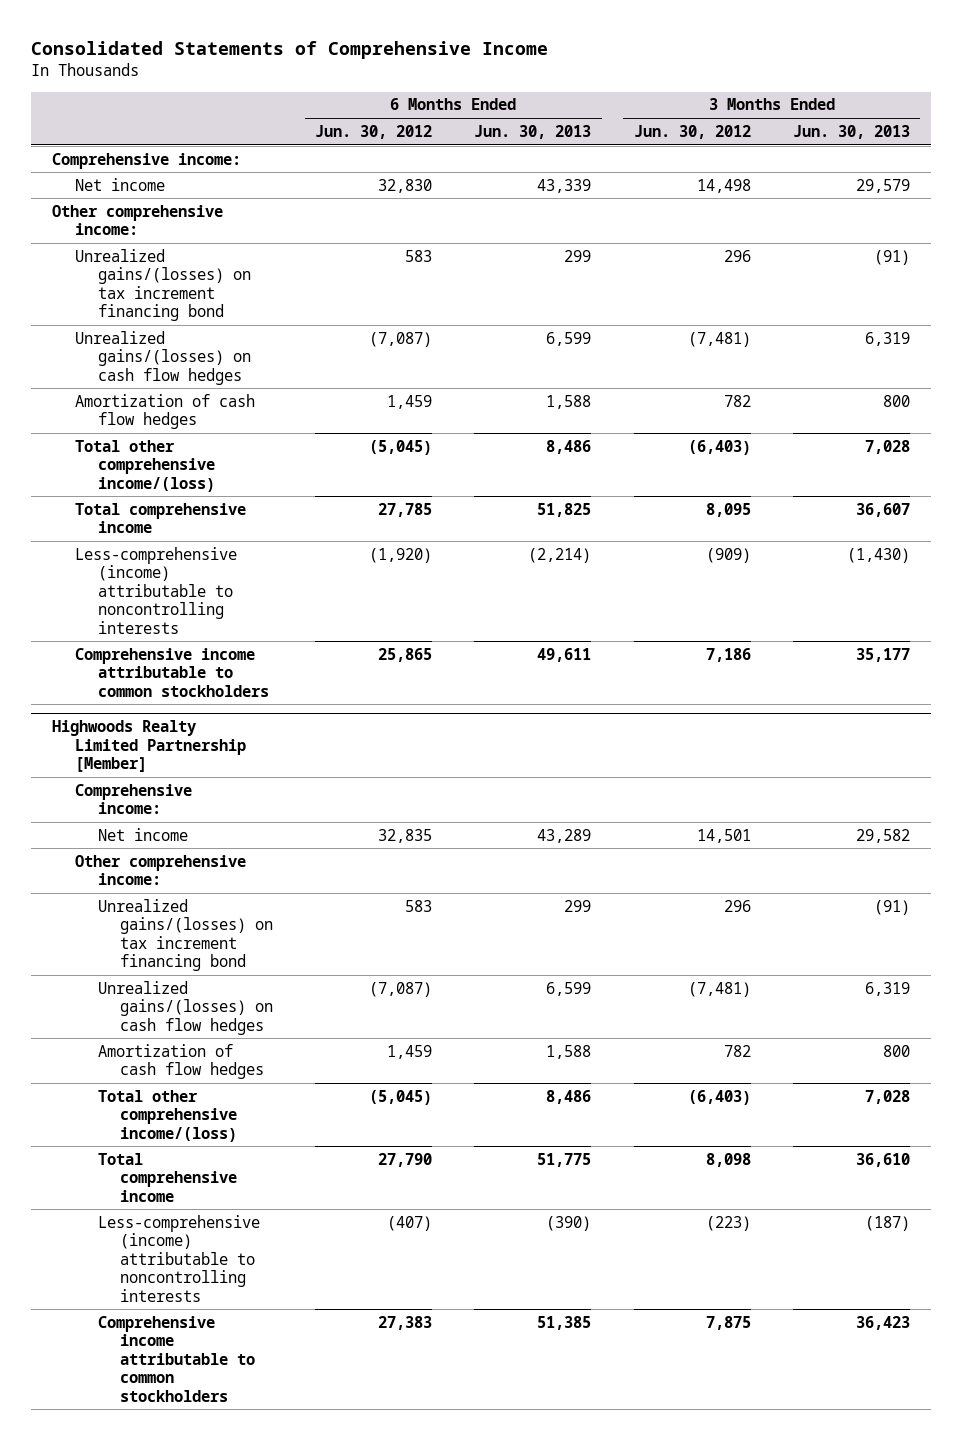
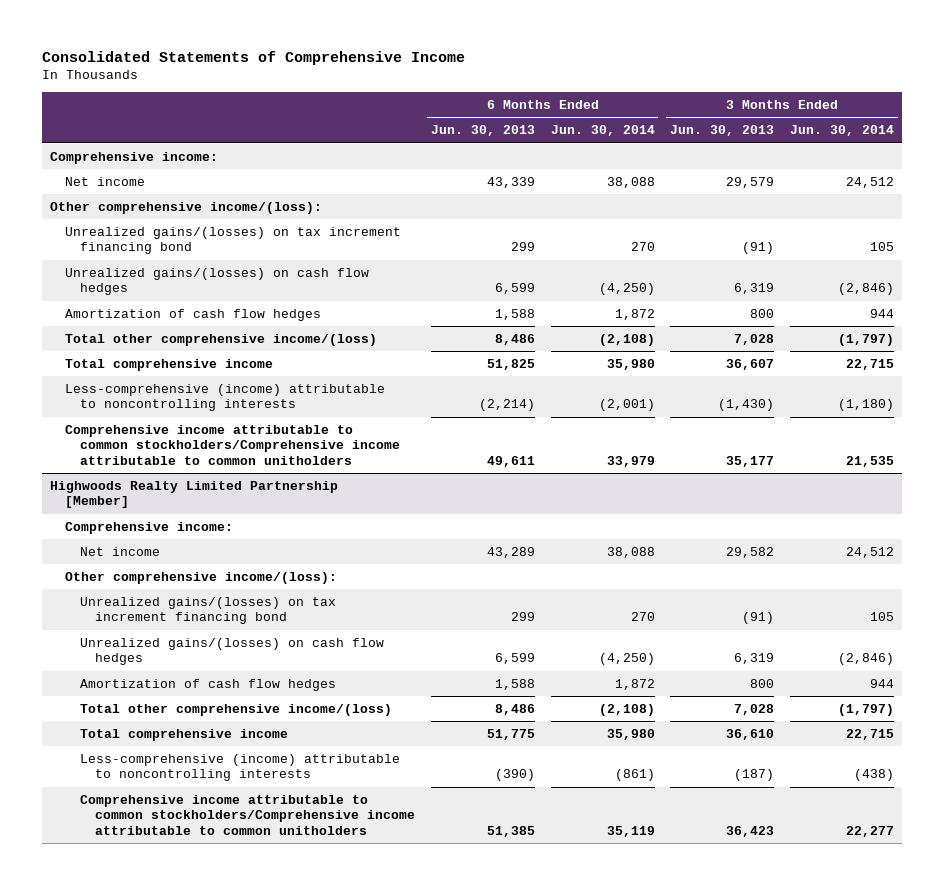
[315,124,433,139] Jun. 30, 2012 -> none
[633,124,751,139] Jun. 30, 2012 -> none
none -> [550,125,655,137] Jun. 30, 2014
none -> [789,125,894,137] Jun. 30, 2014
[52,204,224,236] Other comprehensive income: -> [49,201,322,214] Other comprehensive income/(loss):
[74,647,269,697] Comprehensive income attributable to common stockholders -> [64,424,401,465] Comprehensive income attributable to common stockholders/Comprehensive income attributable to common unitholders
[74,854,246,886] Other comprehensive income: -> [64,571,337,584] Other comprehensive income/(loss):
[97,1315,256,1402] Comprehensive income attributable to common stockholders -> [80,794,416,835] Comprehensive income attributable to common stockholders/Comprehensive income attributable to common unitholders

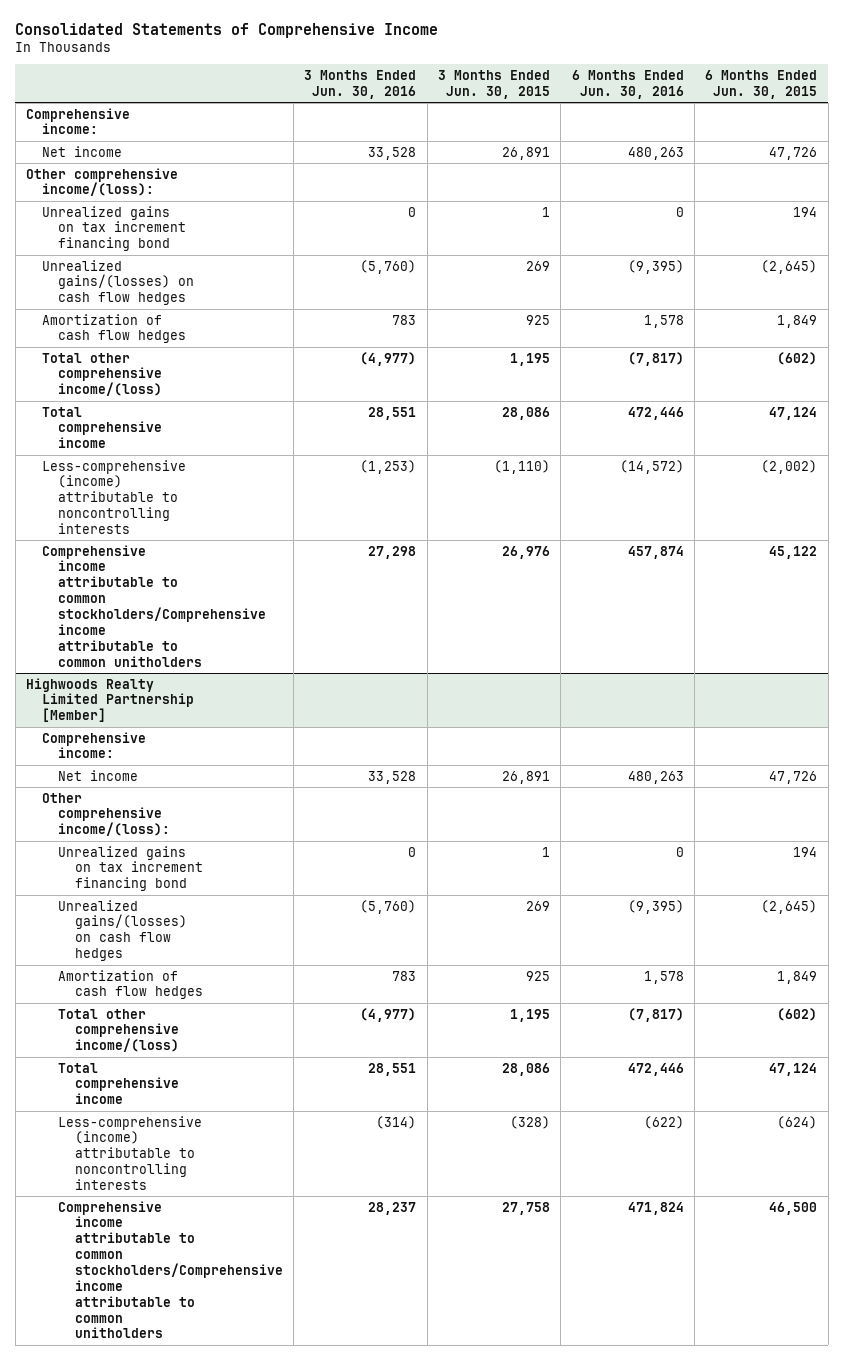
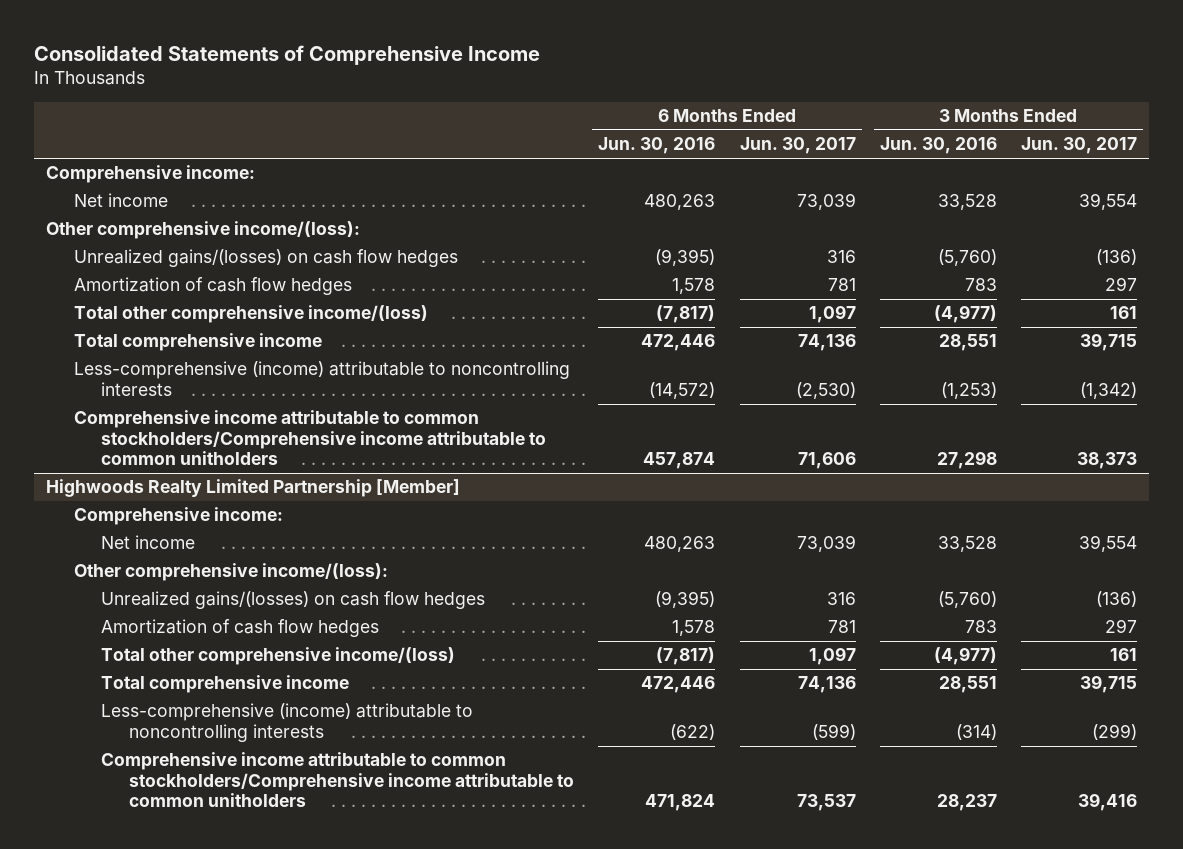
[437,69,550,99] 3 Months Ended Jun. 30, 2015 -> none
[705,69,818,99] 6 Months Ended Jun. 30, 2015 -> none
none -> [739,137,856,155] Jun. 30, 2017
none -> [1021,137,1138,155] Jun. 30, 2017
[42,205,187,252] Unrealized gains on tax increment financing bond -> none
[58,845,203,892] Unrealized gains on tax increment financing bond -> none

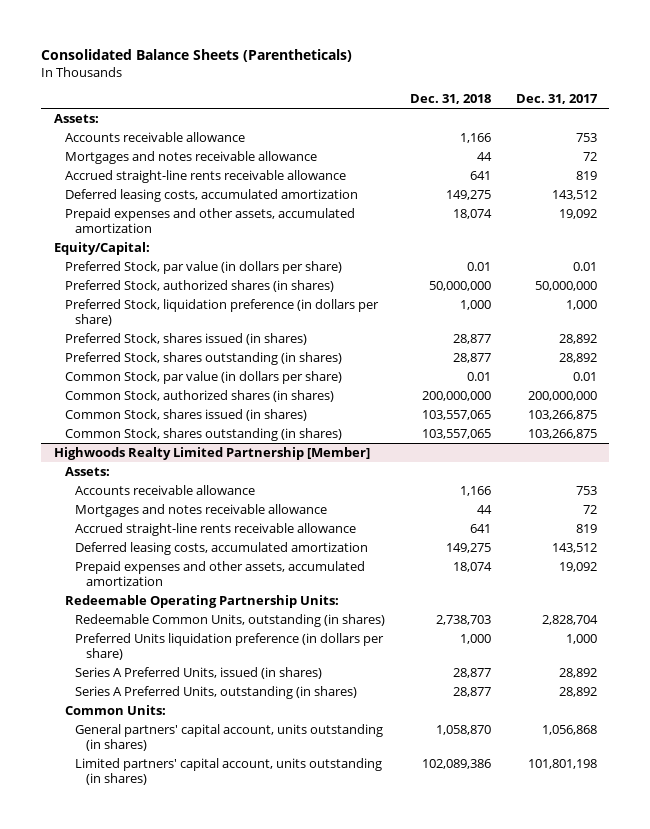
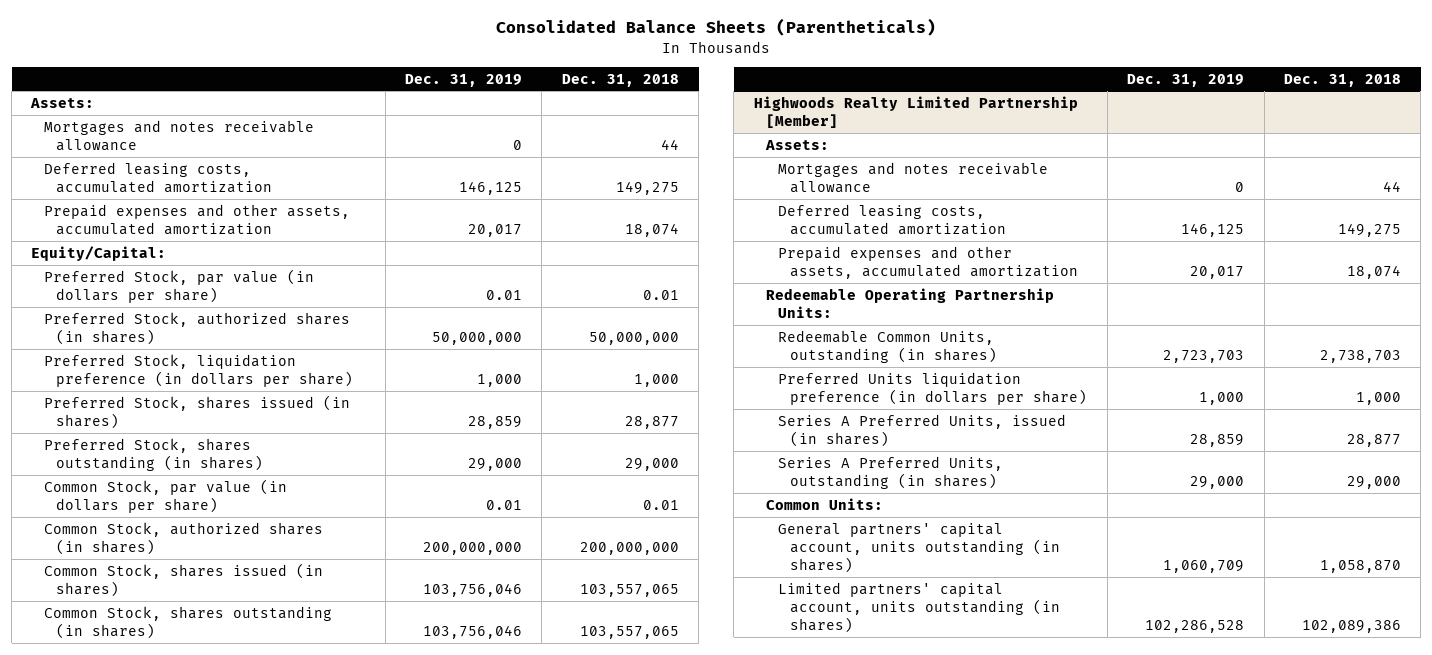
[515,94,598,105] Dec. 31, 2017 -> none
none -> [404,73,522,87] Dec. 31, 2019
[64,131,245,142] Accounts receivable allowance -> none
[64,169,346,183] Accrued straight-line rents receivable allowance -> none
[453,352,492,363] 28,877 -> [624,458,679,472] 29,000
[75,484,256,495] Accounts receivable allowance -> none
[75,522,357,536] Accrued straight-line rents receivable allowance -> none
[453,686,492,697] 28,877 -> [1347,476,1402,490] 29,000

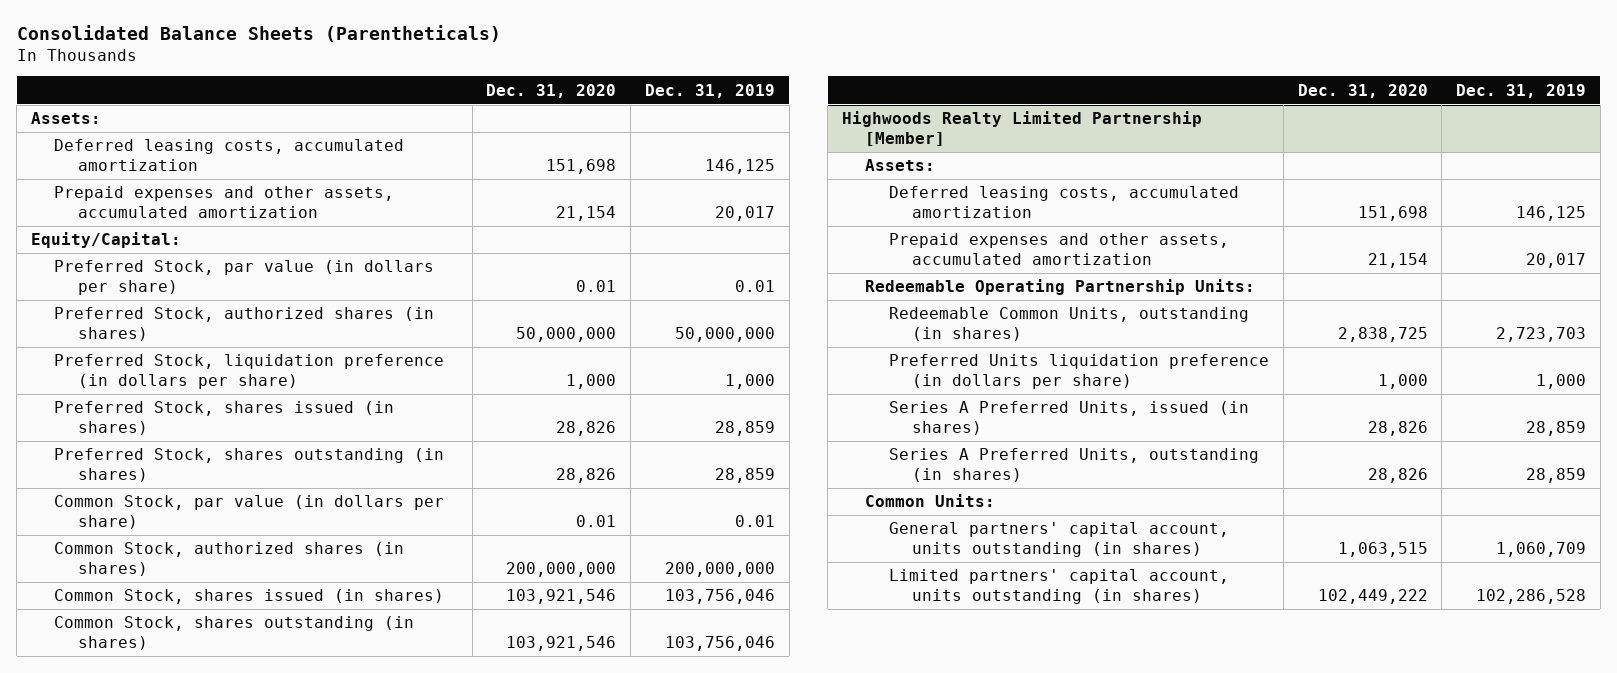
[561,73,679,87] Dec. 31, 2018 -> none
none -> [486,83,617,98] Dec. 31, 2020
[43,119,314,152] Mortgages and notes receivable allowance -> none
[467,458,522,472] 29,000 -> [714,467,775,483] 28,859
[778,161,1049,194] Mortgages and notes receivable allowance -> none
[1190,476,1245,490] 29,000 -> [1526,467,1587,483] 28,859

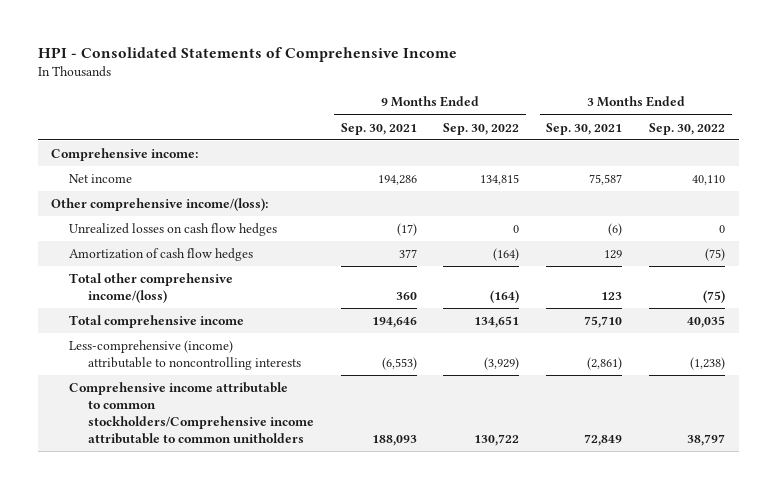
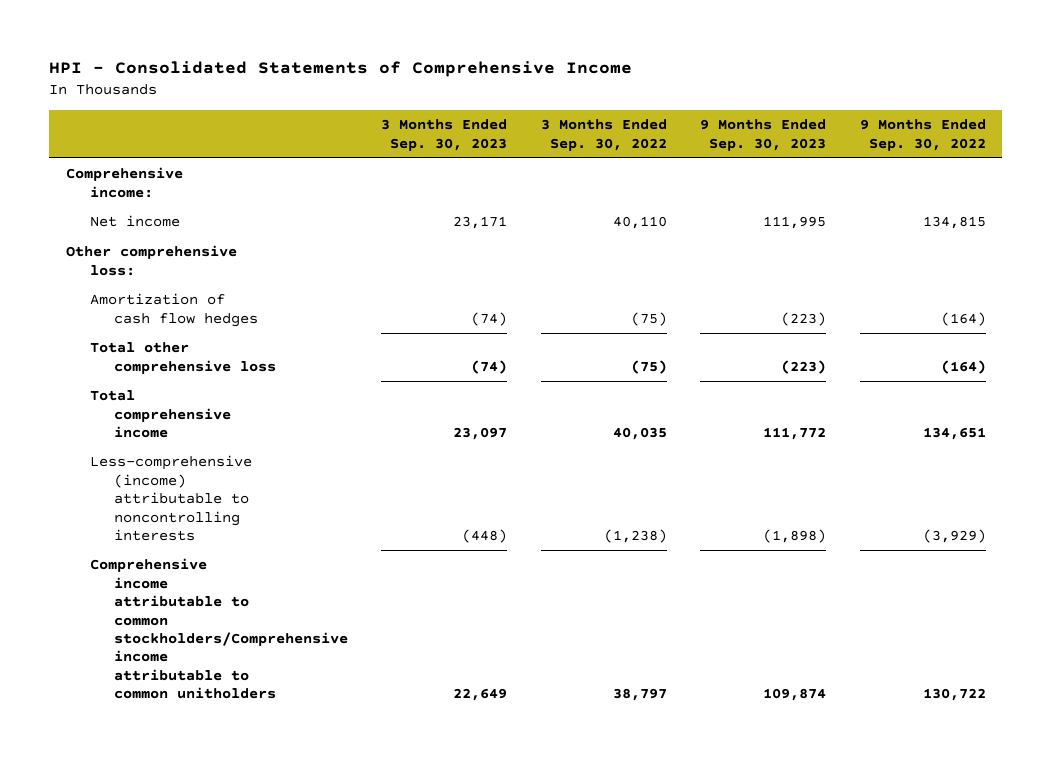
[340,122,417,135] Sep. 30, 2021 -> none
[546,122,623,135] Sep. 30, 2021 -> none
none -> [381,119,508,151] 3 Months Ended Sep. 30, 2023
none -> [700,119,827,151] 9 Months Ended Sep. 30, 2023
[69,222,278,236] Unrealized losses on cash flow hedges -> none
[51,197,269,211] Other comprehensive income/(loss): -> [65,245,237,276] Other comprehensive loss:
[69,272,234,303] Total other comprehensive income/(loss) -> [90,342,277,374] Total other comprehensive loss

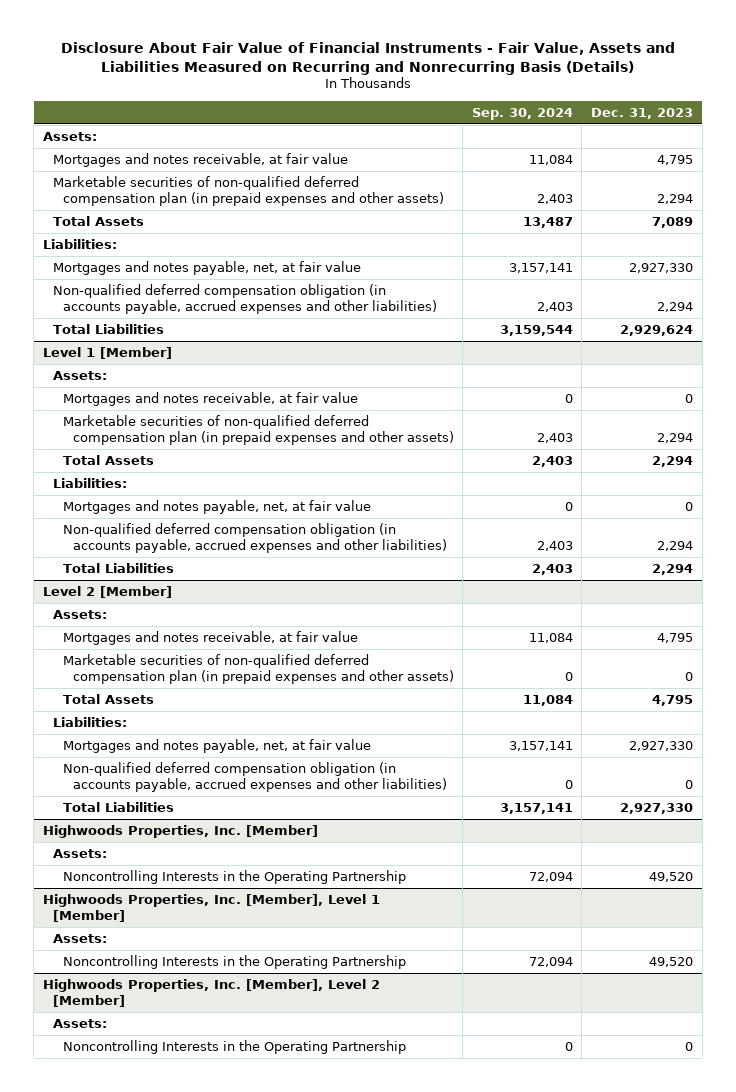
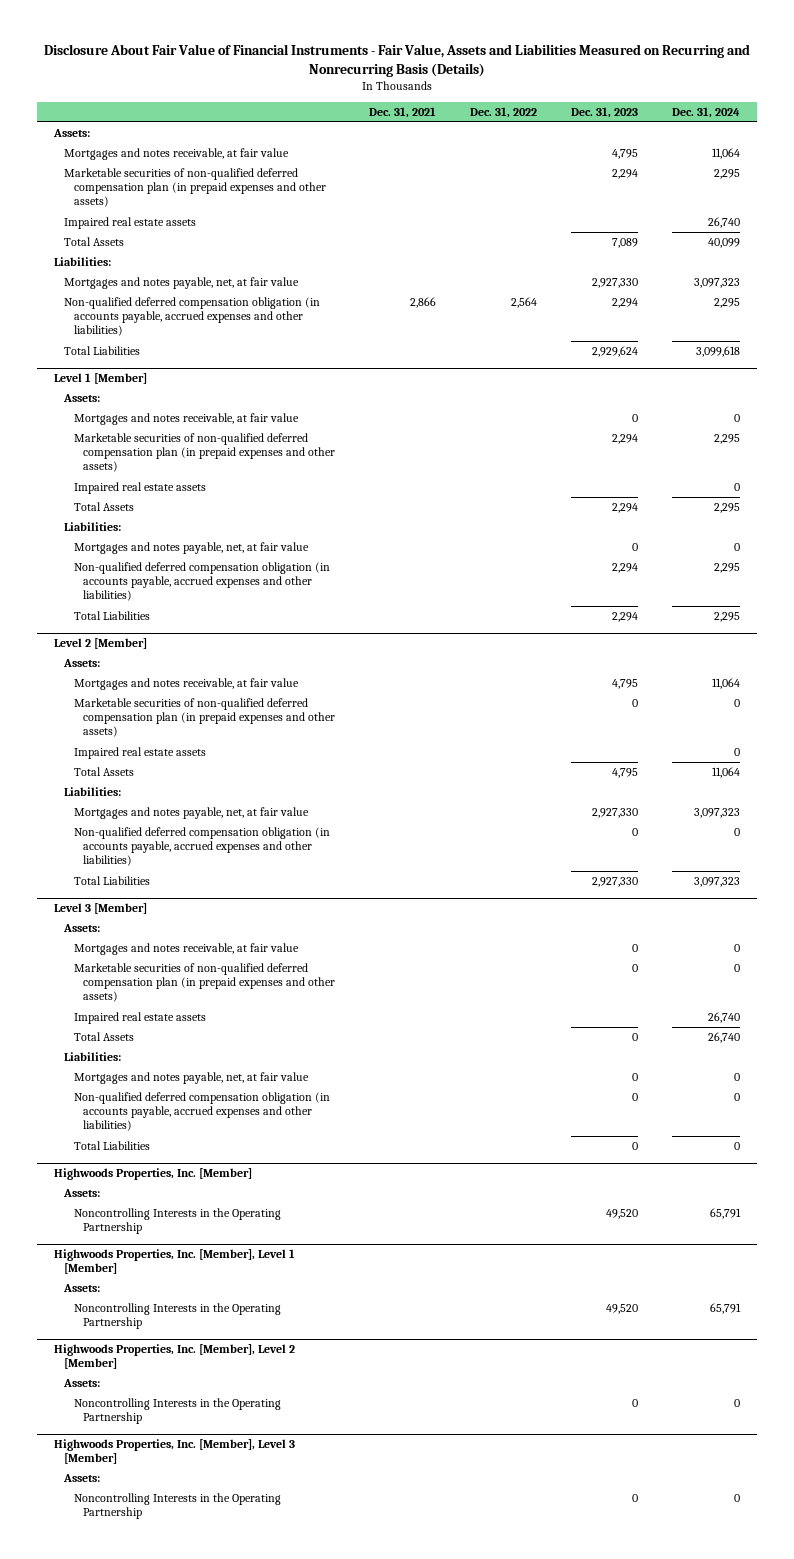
[471,107,573,120] Sep. 30, 2024 -> none
none -> [369,106,437,118] Dec. 31, 2021
none -> [470,106,538,118] Dec. 31, 2022
none -> [672,106,741,118] Dec. 31, 2024
none -> [63,217,196,230] Impaired real estate assets
none -> [73,482,206,495] Impaired real estate assets
none -> [73,747,206,760] Impaired real estate assets
none -> [53,903,147,915] Level 3 [Member]
none -> [62,924,100,933] Assets:
none -> [73,943,299,956] Mortgages and notes receivable, at fair value
none -> [73,963,336,1003] Marketable securities of non-qualified deferred compensation plan (in prepaid expenses and other assets)
none -> [73,1012,206,1025] Impaired real estate assets
none -> [73,1032,134,1042] Total Assets
none -> [63,1052,121,1062] Liabilities:
none -> [73,1072,309,1085] Mortgages and notes payable, net, at fair value
none -> [73,1092,330,1132] Non-qualified deferred compensation obligation (in accounts payable, accrued expenses and other liabilities)
none -> [73,1141,150,1151] Total Liabilities
none -> [53,1439,295,1465] Highwoods Properties, Inc. [Member], Level 3 [Member]
none -> [62,1474,100,1483] Assets:
none -> [73,1493,281,1520] Noncontrolling Interests in the Operating Partnership

